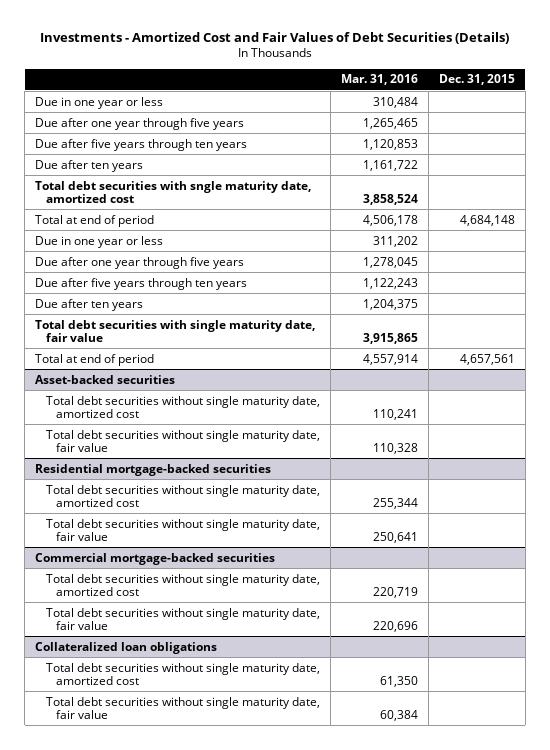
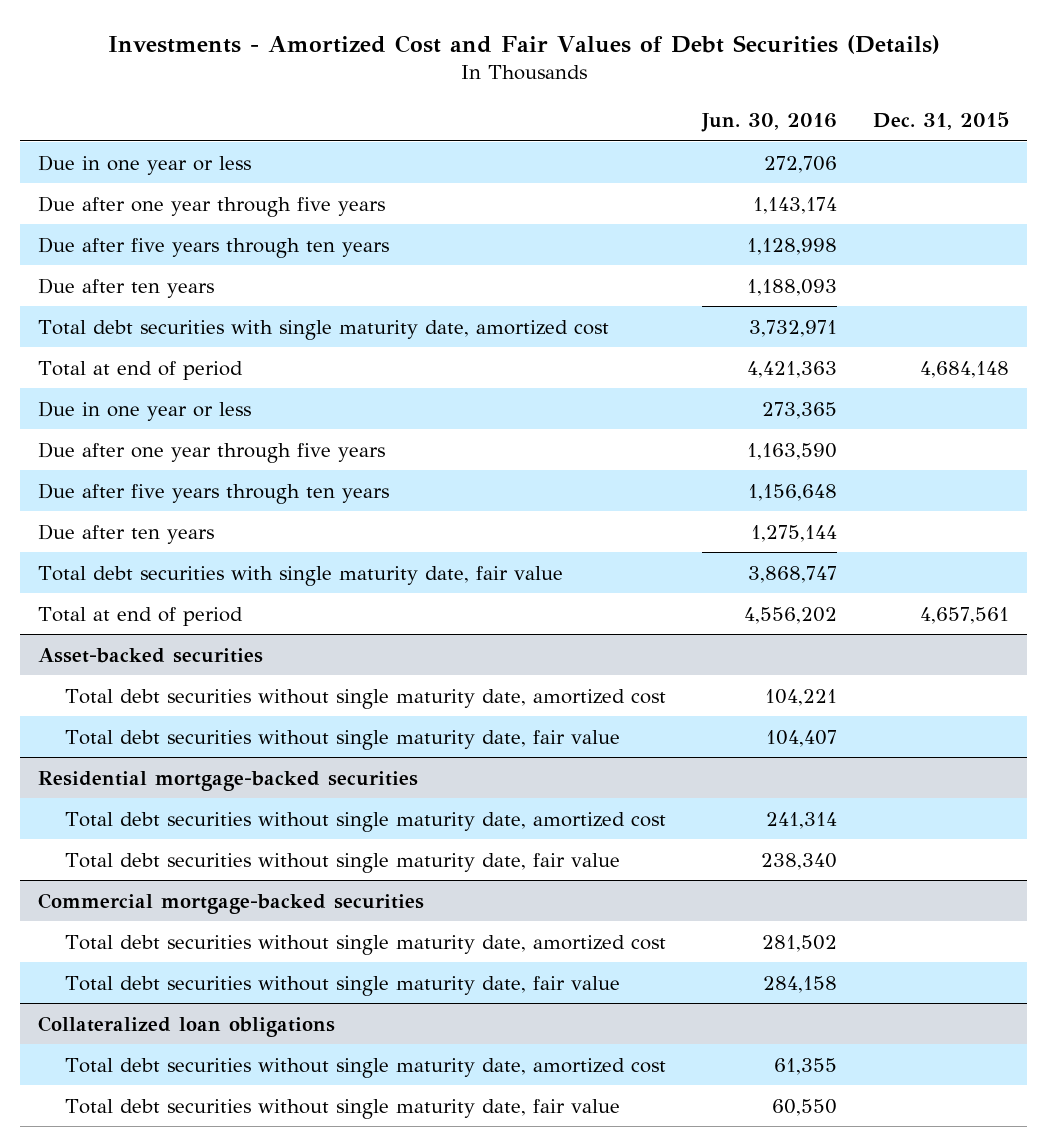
[340,74,418,86] Mar. 31, 2016 -> none
none -> [700,113,837,133] Jun. 30, 2016
[35,180,312,203] Total debt securities with sngle maturity date, amortized cost -> [38,319,610,340] Total debt securities with single maturity date, amortized cost

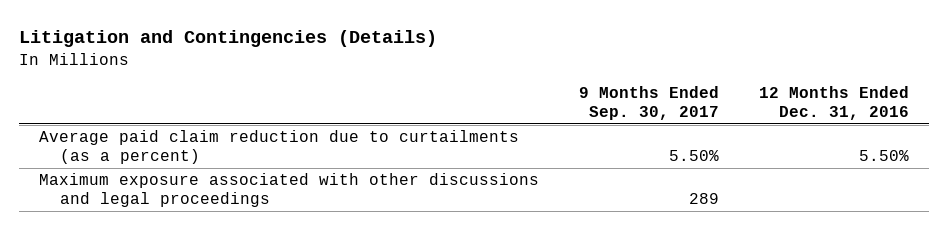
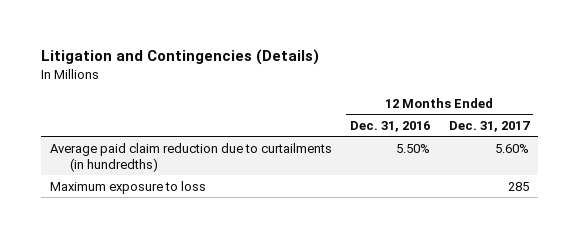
[579,86,720,121] 9 Months Ended Sep. 30, 2017 -> none
none -> [448,121,530,133] Dec. 31, 2017
[38,130,519,165] Average paid claim reduction due to curtailments (as a percent) -> [49,142,332,173] Average paid claim reduction due to curtailments (in hundredths)
[38,173,539,208] Maximum exposure associated with other discussions and legal proceedings -> [49,180,206,194] Maximum exposure to loss

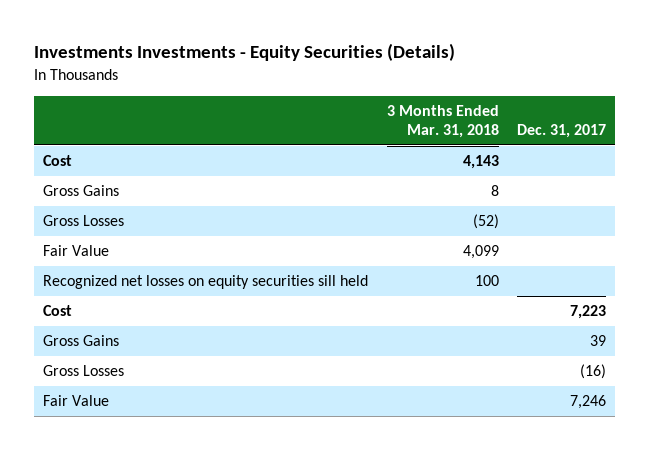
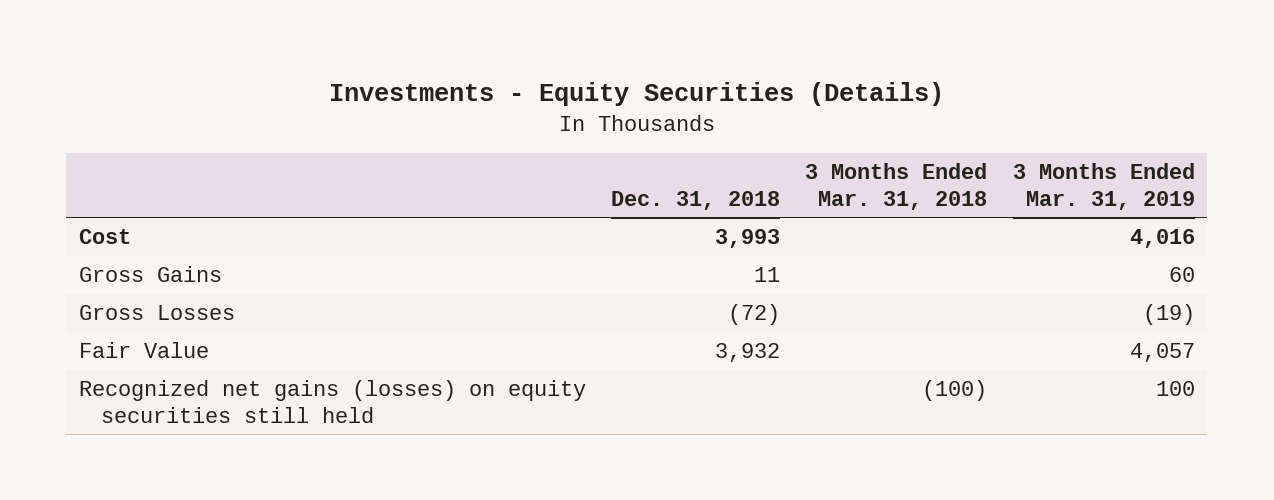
[33,43,455,62] Investments Investments - Equity Securities (Details) -> [328,81,944,106] Investments - Equity Securities (Details)
[517,123,607,138] Dec. 31, 2017 -> none
none -> [611,190,781,210] Dec. 31, 2018
none -> [1012,163,1195,210] 3 Months Ended Mar. 31, 2019
[42,155,72,167] Cost -> none
[42,185,119,197] Gross Gains -> none
[42,215,124,227] Gross Losses -> none
[42,245,109,257] Fair Value -> none
[42,275,368,290] Recognized net losses on equity securities sill held -> none
none -> [78,380,586,423] Recognized net gains (losses) on equity securities still held

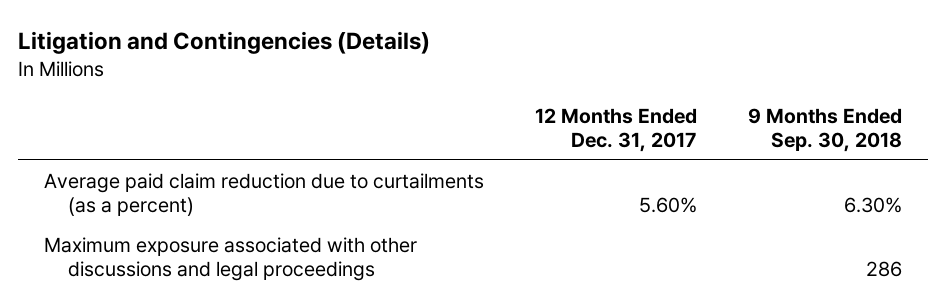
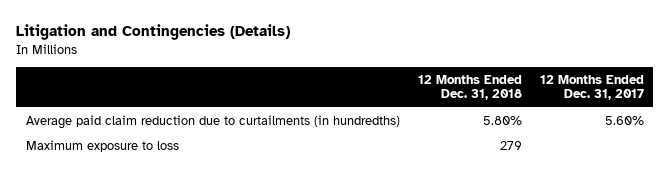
[748,107,903,152] 9 Months Ended Sep. 30, 2018 -> none
none -> [417,74,522,101] 12 Months Ended Dec. 31, 2018
[43,172,484,217] Average paid claim reduction due to curtailments (as a percent) -> [25,114,400,129] Average paid claim reduction due to curtailments (in hundredths)
[43,236,417,282] Maximum exposure associated with other discussions and legal proceedings -> [25,139,179,152] Maximum exposure to loss

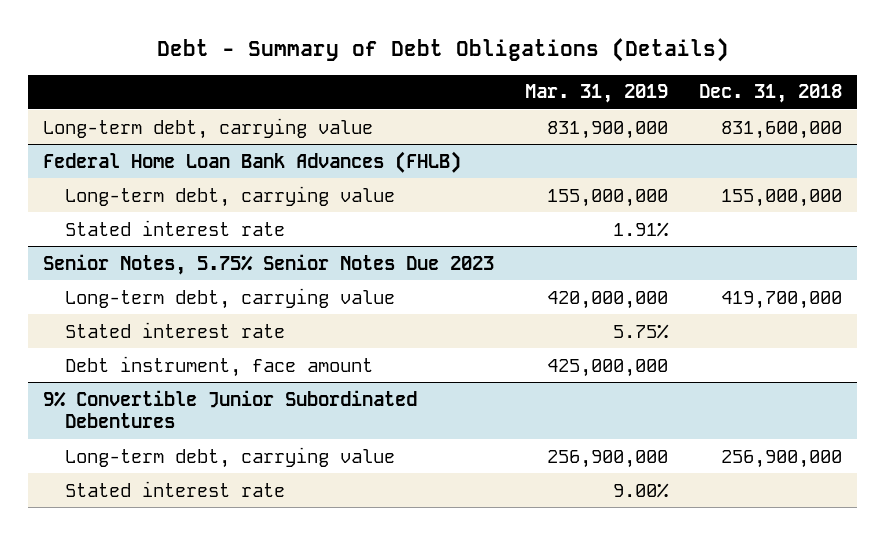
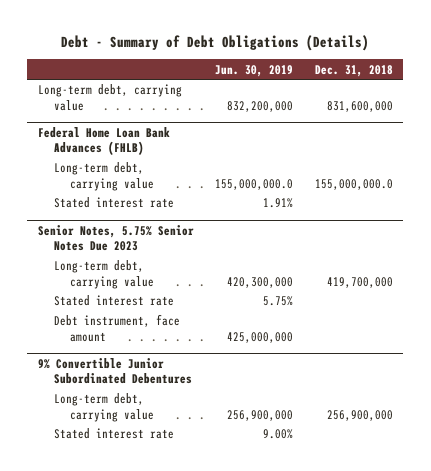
[525,84,669,104] Mar. 31, 2019 -> none
none -> [215,64,294,77] Jun. 30, 2019
[720,188,842,207] 155,000,000 -> [314,178,393,190] 155,000,000.0

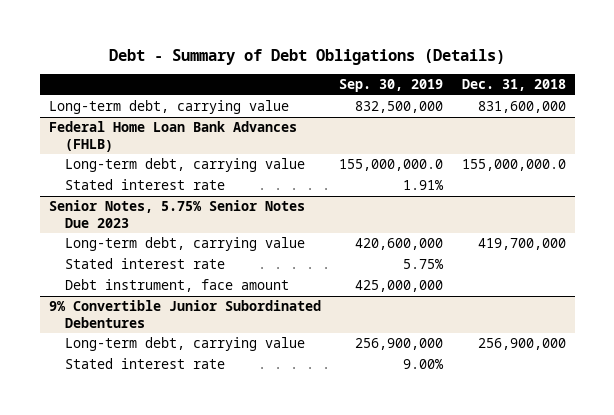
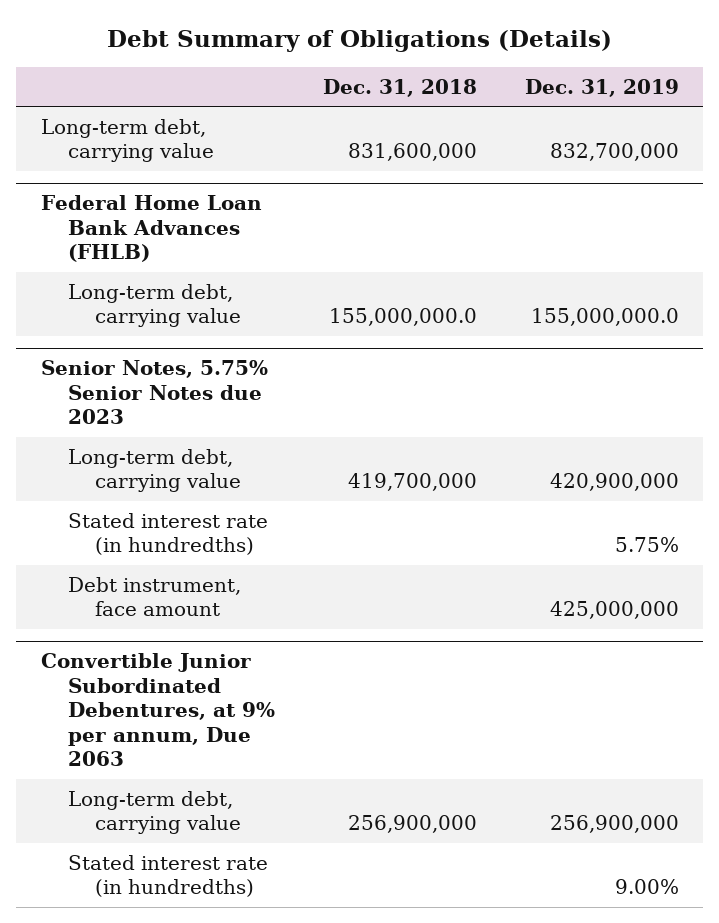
[109,48,506,65] Debt - Summary of Debt Obligations (Details) -> [106,30,612,53] Debt Summary of Obligations (Details)
[339,79,444,93] Sep. 30, 2019 -> none
none -> [524,78,679,97] Dec. 31, 2019
[64,179,225,191] Stated interest rate -> none
[48,200,305,228] Senior Notes, 5.75% Senior Notes Due 2023 -> [40,360,268,425] Senior Notes, 5.75% Senior Notes due 2023
[64,258,225,270] Stated interest rate -> [67,512,268,556] Stated interest rate (in hundredths)
[48,300,321,328] 9% Convertible Junior Subordinated Debentures -> [40,653,275,767] Convertible Junior Subordinated Debentures, at 9% per annum, Due 2063
[64,358,225,370] Stated interest rate -> [67,854,268,898] Stated interest rate (in hundredths)

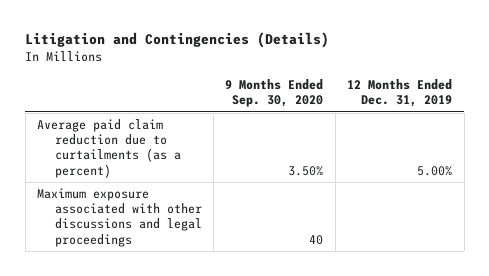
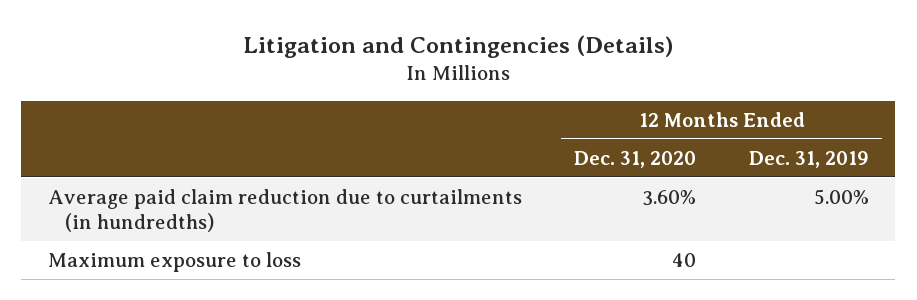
[225,79,324,108] 9 Months Ended Sep. 30, 2020 -> none
none -> [574,150,697,168] Dec. 31, 2020
[36,118,181,178] Average paid claim reduction due to curtailments (as a percent) -> [47,189,522,233] Average paid claim reduction due to curtailments (in hundredths)
[36,187,202,247] Maximum exposure associated with other discussions and legal proceedings -> [47,252,301,273] Maximum exposure to loss

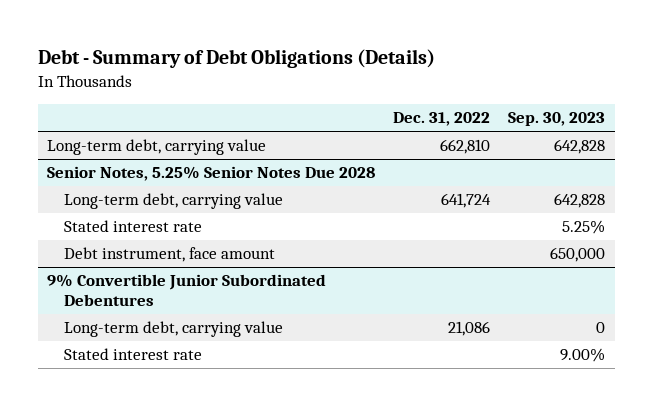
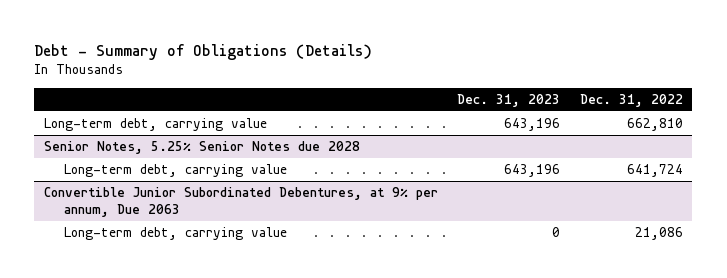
[37,49,435,69] Debt - Summary of Debt Obligations (Details) -> [34,43,373,60] Debt - Summary of Obligations (Details)
[508,112,606,127] Sep. 30, 2023 -> none
none -> [457,93,561,107] Dec. 31, 2023
[47,166,376,182] Senior Notes, 5.25% Senior Notes Due 2028 -> [44,141,361,155] Senior Notes, 5.25% Senior Notes due 2028
[63,220,202,233] Stated interest rate -> none
[63,247,275,263] Debt instrument, face amount -> none
[47,274,327,307] 9% Convertible Junior Subordinated Debentures -> [44,187,439,218] Convertible Junior Subordinated Debentures, at 9% per annum, Due 2063
[63,348,202,361] Stated interest rate -> none

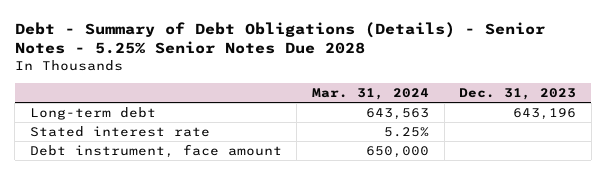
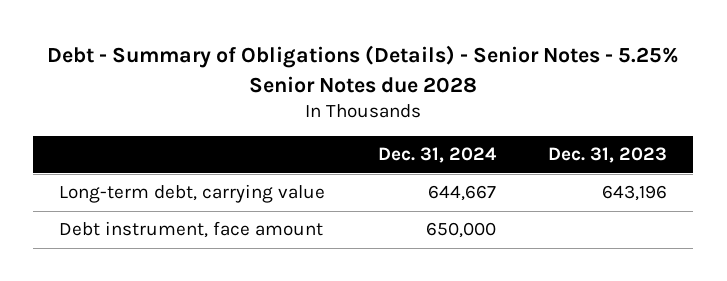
[14,22,545,55] Debt - Summary of Debt Obligations (Details) - Senior Notes - 5.25% Senior Notes Due 2028 -> [47,45,679,93] Debt - Summary of Obligations (Details) - Senior Notes - 5.25% Senior Notes due 2028
[312,87,430,100] Mar. 31, 2024 -> none
none -> [377,147,497,164] Dec. 31, 2024
[29,126,210,138] Stated interest rate -> none
[29,107,156,121] Long-term debt -> [59,184,326,204] Long-term debt, carrying value

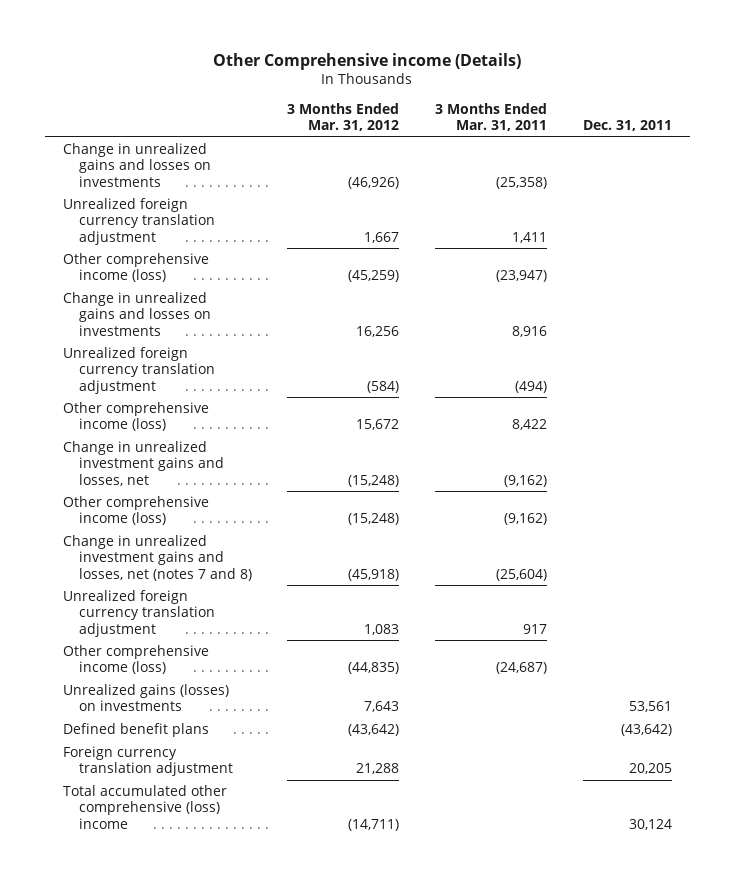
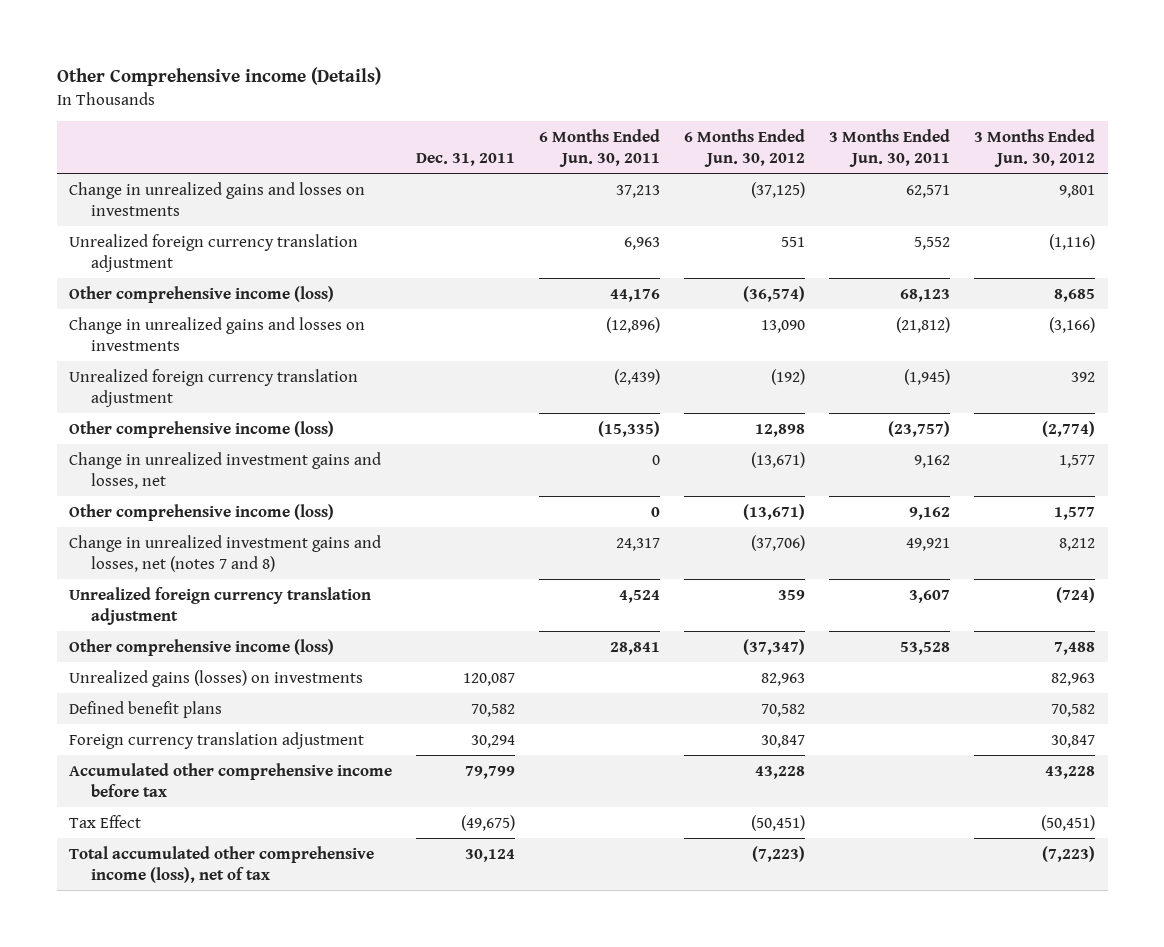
[287,102,400,132] 3 Months Ended Mar. 31, 2012 -> none
[435,102,548,132] 3 Months Ended Mar. 31, 2011 -> none
none -> [539,128,661,167] 6 Months Ended Jun. 30, 2011
none -> [684,128,806,167] 6 Months Ended Jun. 30, 2012
none -> [829,128,951,167] 3 Months Ended Jun. 30, 2011
none -> [974,128,1096,167] 3 Months Ended Jun. 30, 2012
[628,701,672,713] 53,561 -> [462,672,515,686] 120,087
[620,724,672,737] (43,642) -> [470,703,515,717] 70,582
[628,763,672,775] 20,205 -> [470,734,515,748] 30,294
none -> [68,762,392,797] Accumulated other comprehensive income before tax
none -> [68,814,141,828] Tax Effect
[62,785,227,829] Total accumulated other comprehensive (loss) income -> [68,845,374,883] Total accumulated other comprehensive income (loss), net of tax

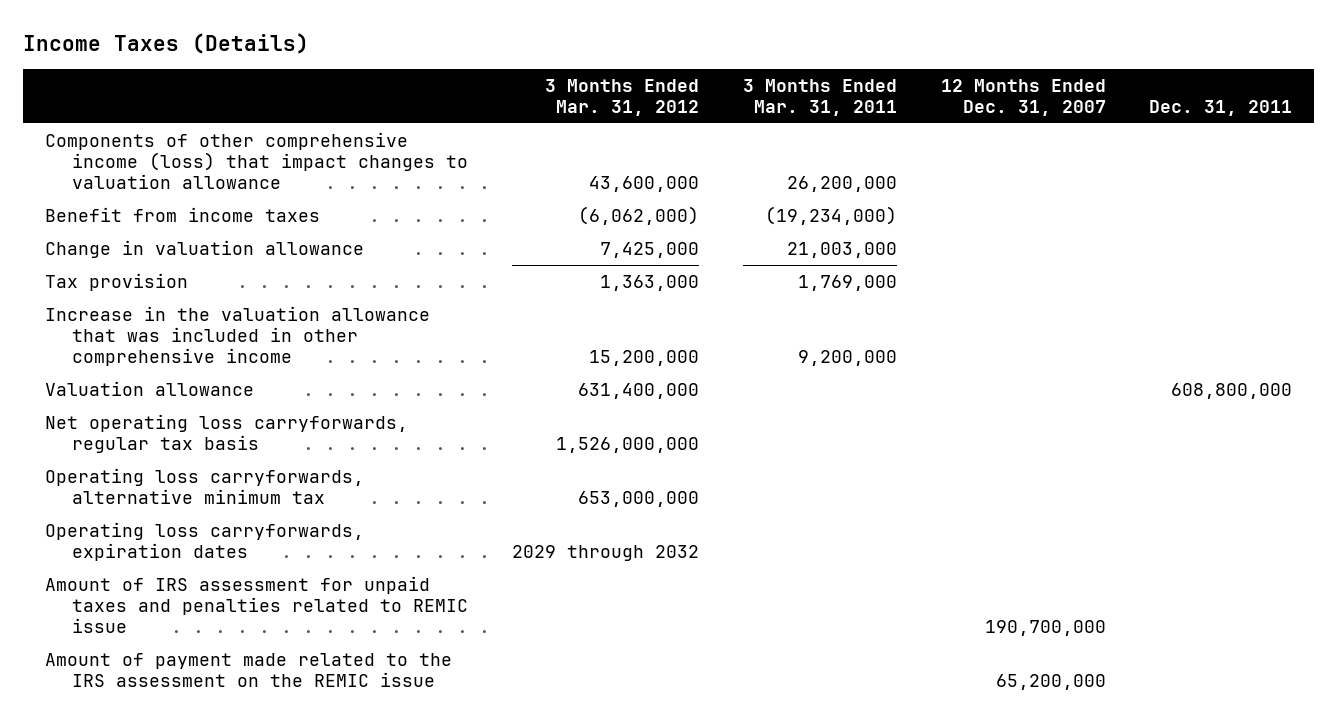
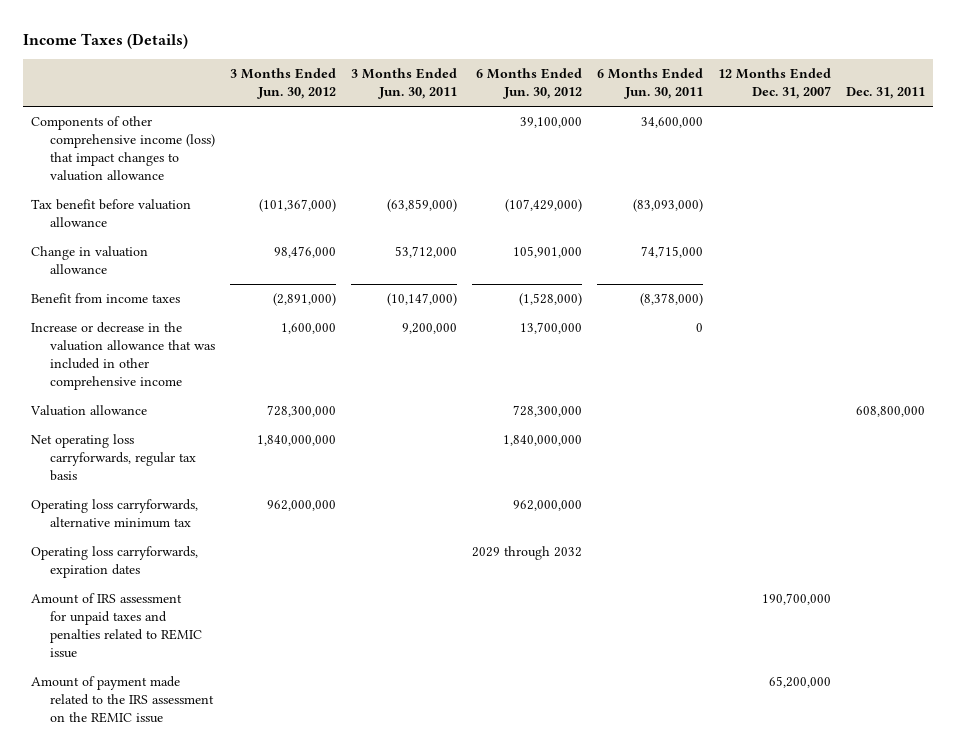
[544,78,699,116] 3 Months Ended Mar. 31, 2012 -> none
[742,78,897,116] 3 Months Ended Mar. 31, 2011 -> none
none -> [229,68,336,100] 3 Months Ended Jun. 30, 2012
none -> [350,68,457,100] 3 Months Ended Jun. 30, 2011
none -> [475,68,582,100] 6 Months Ended Jun. 30, 2012
none -> [596,68,703,100] 6 Months Ended Jun. 30, 2011
none -> [30,199,191,228] Tax benefit before valuation allowance
[44,272,188,291] Tax provision -> none
[44,206,320,222] Benefit from income taxes -> [30,293,180,304] Benefit from income taxes
[44,305,430,367] Increase in the valuation allowance that was included in other comprehensive income -> [30,322,215,391] Increase or decrease in the valuation allowance that was included in other comprehensive income

